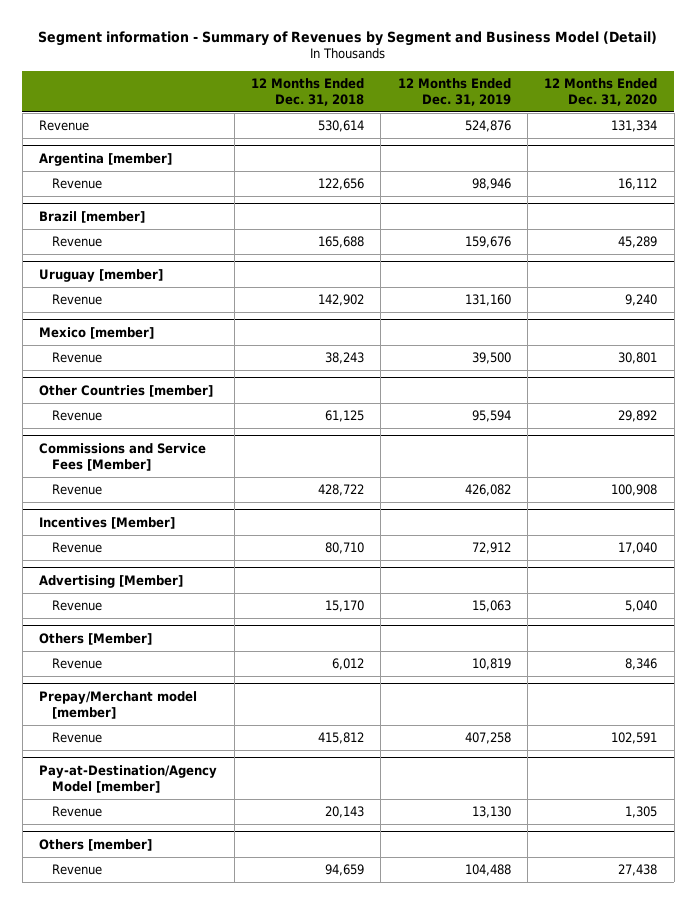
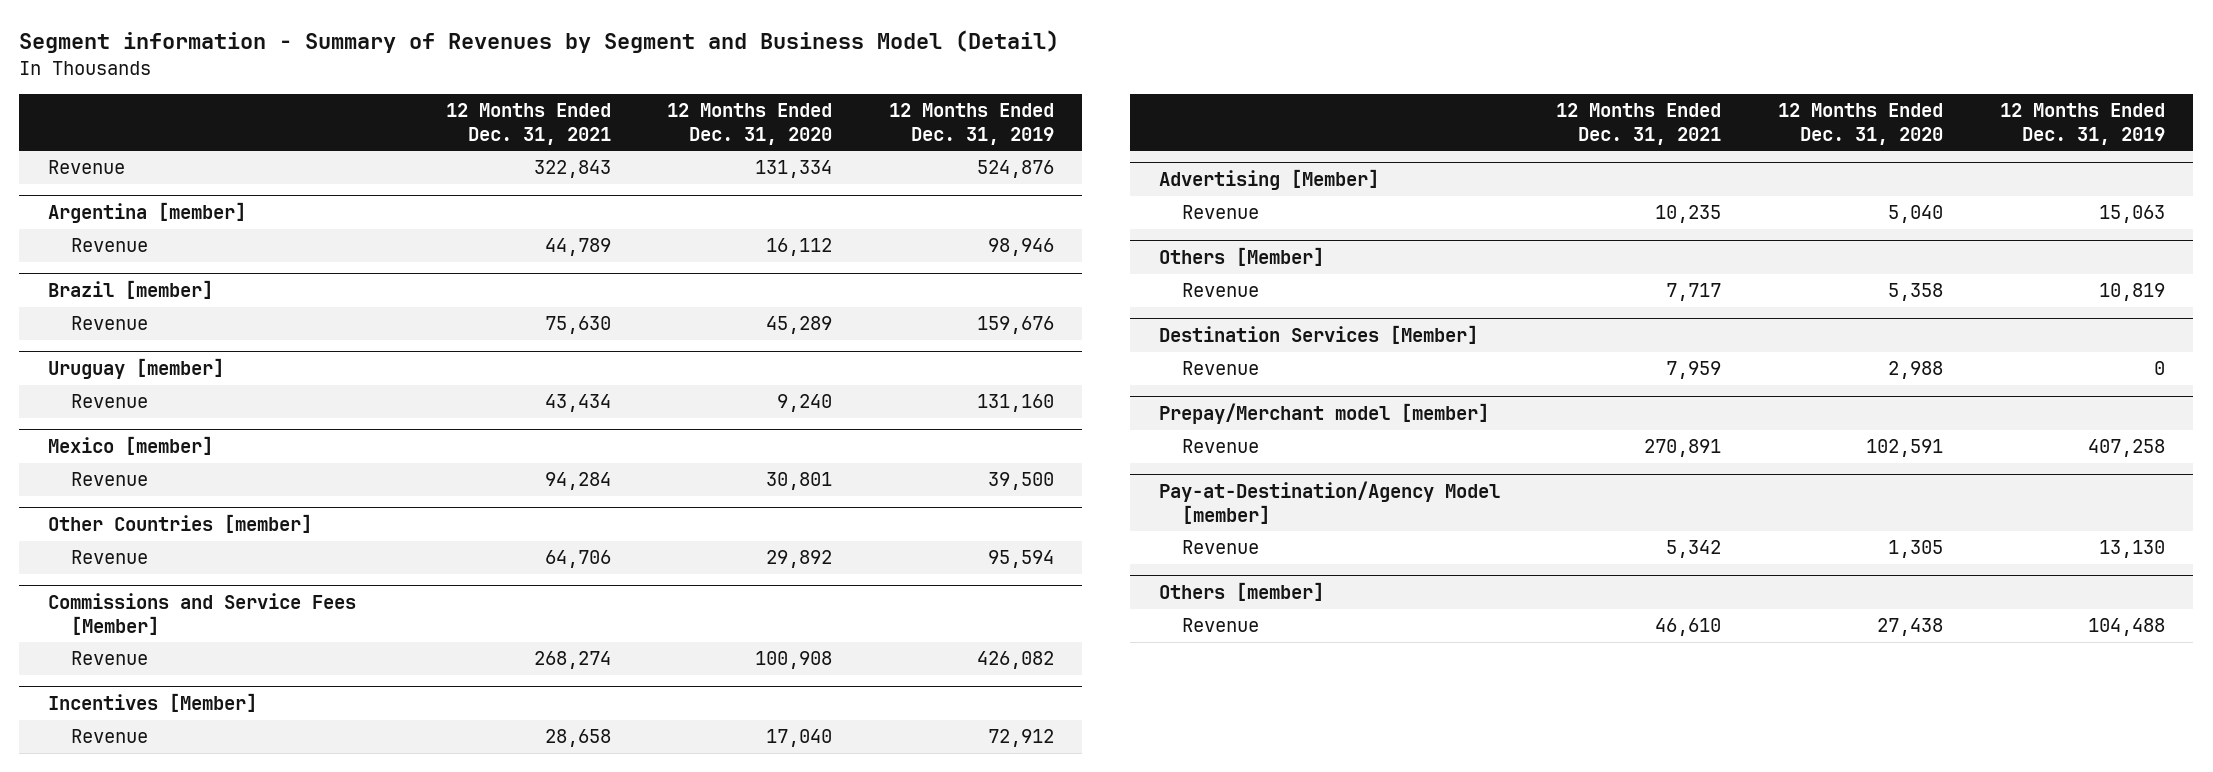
[250,77,364,106] 12 Months Ended Dec. 31, 2018 -> none
none -> [445,103,611,146] 12 Months Ended Dec. 31, 2021
[625,658,658,671] 8,346 -> [1888,283,1944,302] 5,358
none -> [1158,325,1478,345] Destination Services [Member]
none -> [1181,361,1259,376] Revenue

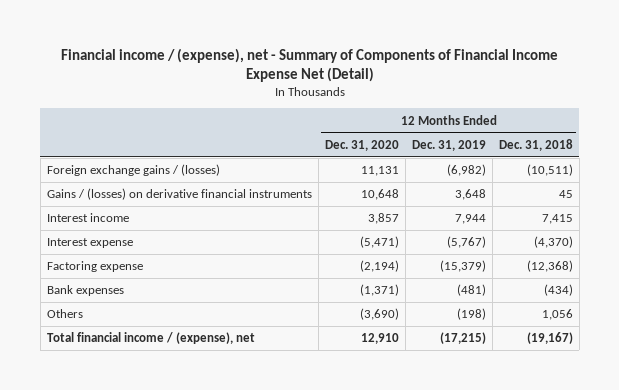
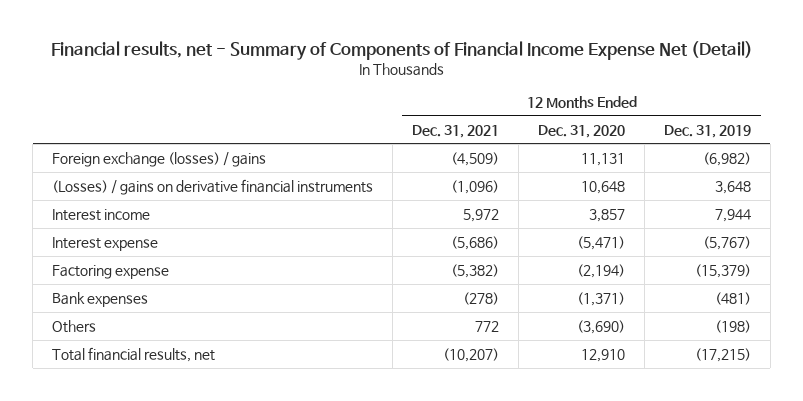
[60,47,558,82] Financial income / (expense), net - Summary of Components of Financial Income Expense Net (Detail) -> [50,40,753,60] Financial results, net - Summary of Components of Financial Income Expense Net (Detail)
[498,138,573,151] Dec. 31, 2018 -> none
none -> [412,124,500,138] Dec. 31, 2021
[46,164,220,177] Foreign exchange gains / (losses) -> [52,151,267,167] Foreign exchange (losses) / gains
[46,188,312,201] Gains / (losses) on derivative financial instruments -> [52,178,374,195] (Losses) / gains on derivative financial instruments
[46,332,255,345] Total financial income / (expense), net -> [52,346,216,362] Total financial results, net

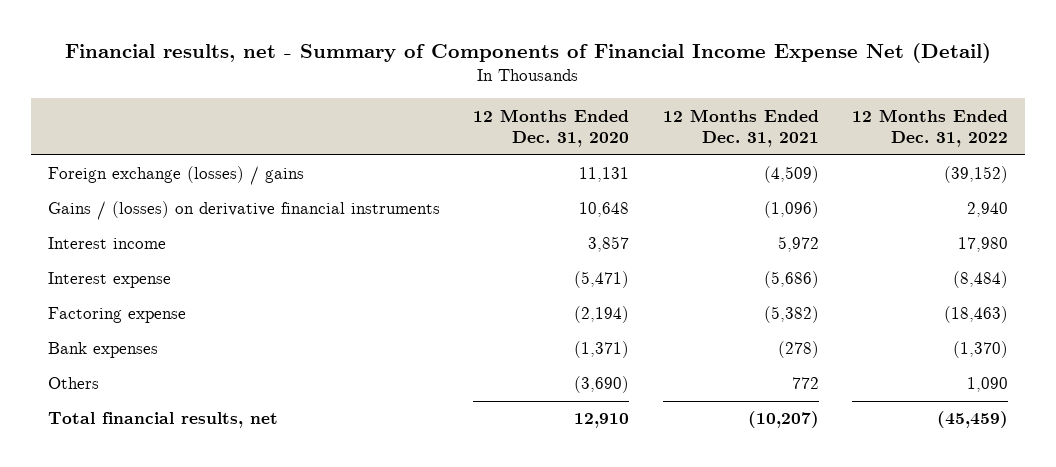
[663,124,751,138] Dec. 31, 2019 -> none
none -> [852,108,1009,148] 12 Months Ended Dec. 31, 2022
[52,178,374,195] (Losses) / gains on derivative financial instruments -> [47,201,440,221] Gains / (losses) on derivative financial instruments

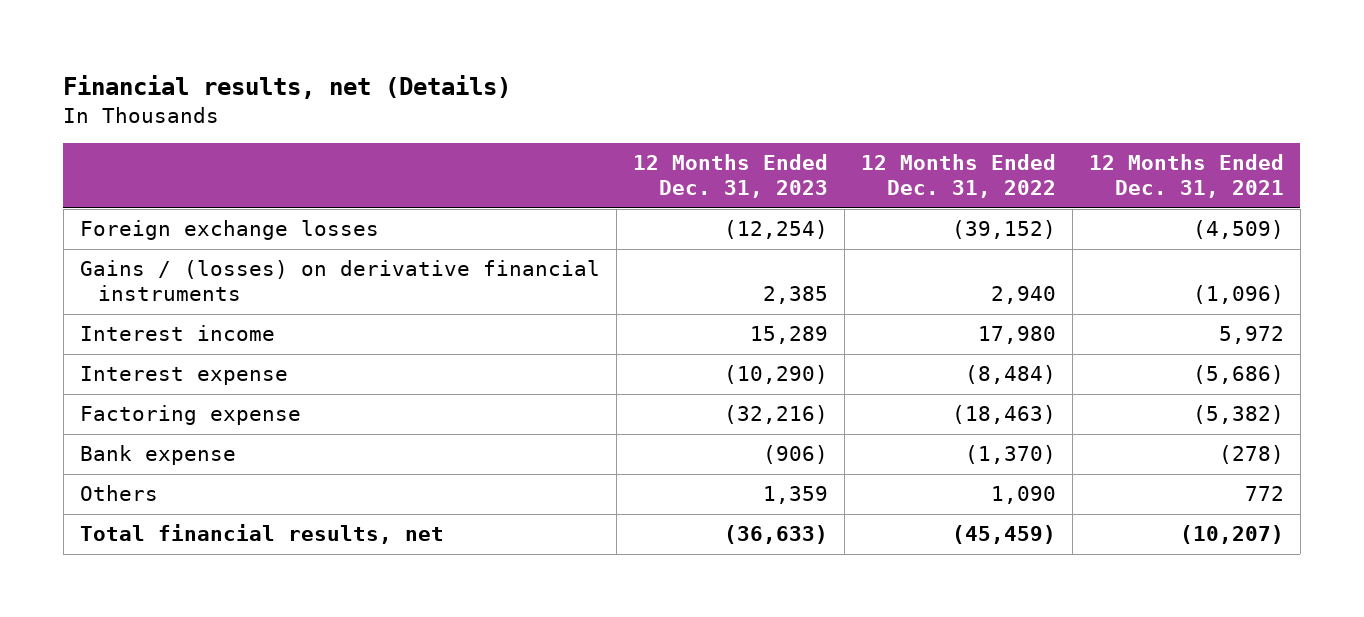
[64,42,991,63] Financial results, net - Summary of Components of Financial Income Expense Net (Detail) -> [63,74,512,99] Financial results, net (Details)
[473,108,630,148] 12 Months Ended Dec. 31, 2020 -> none
none -> [632,154,828,199] 12 Months Ended Dec. 31, 2023
[47,166,304,186] Foreign exchange (losses) / gains -> [79,220,379,241] Foreign exchange losses
[47,342,158,359] Bank expenses -> [79,445,236,466] Bank expense

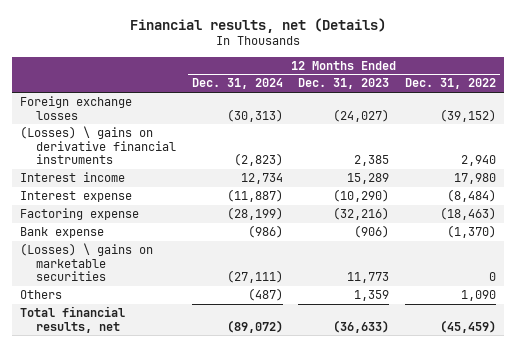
[1088,154,1284,199] 12 Months Ended Dec. 31, 2021 -> none
none -> [191,78,283,90] Dec. 31, 2024
[723,220,828,240] (12,254) -> [333,108,390,122] (24,027)
[79,260,600,302] Gains / (losses) on derivative financial instruments -> [19,125,177,165] (Losses) \ gains on derivative financial instruments
none -> [19,242,153,282] (Losses) \ gains on marketable securities

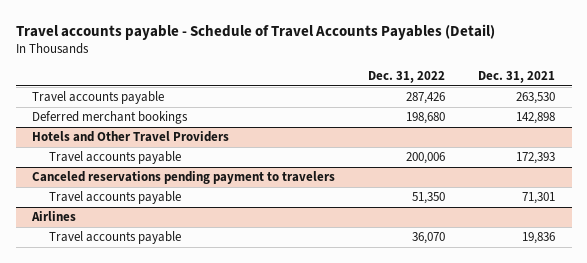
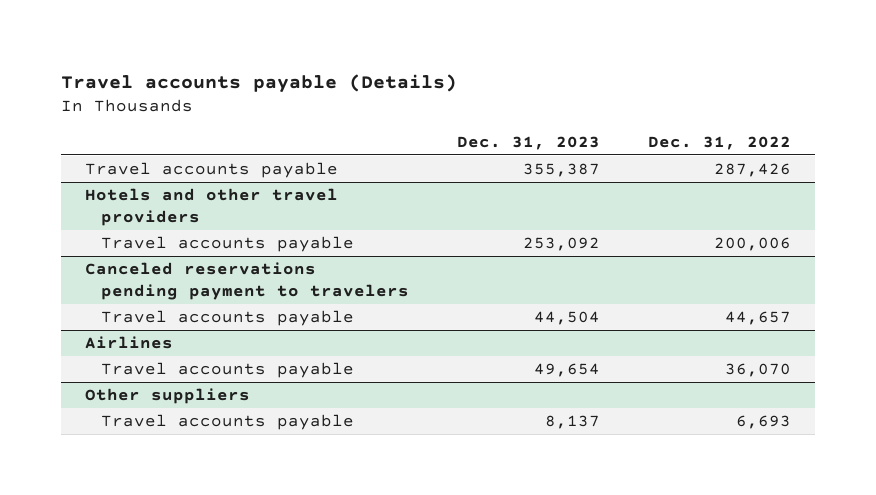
[15,23,495,40] Travel accounts payable - Schedule of Travel Accounts Payables (Detail) -> [60,73,457,93] Travel accounts payable (Details)
[478,71,556,84] Dec. 31, 2021 -> none
none -> [456,135,600,150] Dec. 31, 2023
[32,111,189,125] Deferred merchant bookings -> none
[32,131,230,143] Hotels and Other Travel Providers -> [84,188,338,226] Hotels and other travel providers
[412,192,446,205] 51,350 -> [724,311,791,326] 44,657
none -> [84,388,250,405] Other suppliers
none -> [100,414,354,431] Travel accounts payable

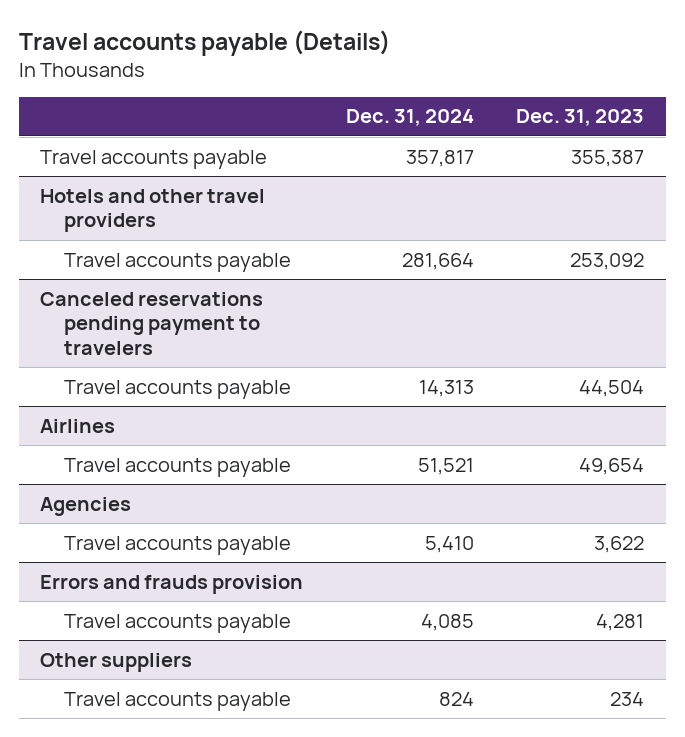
[647,135,791,150] Dec. 31, 2022 -> none
none -> [345,109,474,127] Dec. 31, 2024
none -> [40,496,132,516] Agencies
none -> [63,535,291,555] Travel accounts payable
none -> [40,574,304,594] Errors and frauds provision
none -> [63,613,291,633] Travel accounts payable
[544,415,600,430] 8,137 -> [610,691,645,706] 234

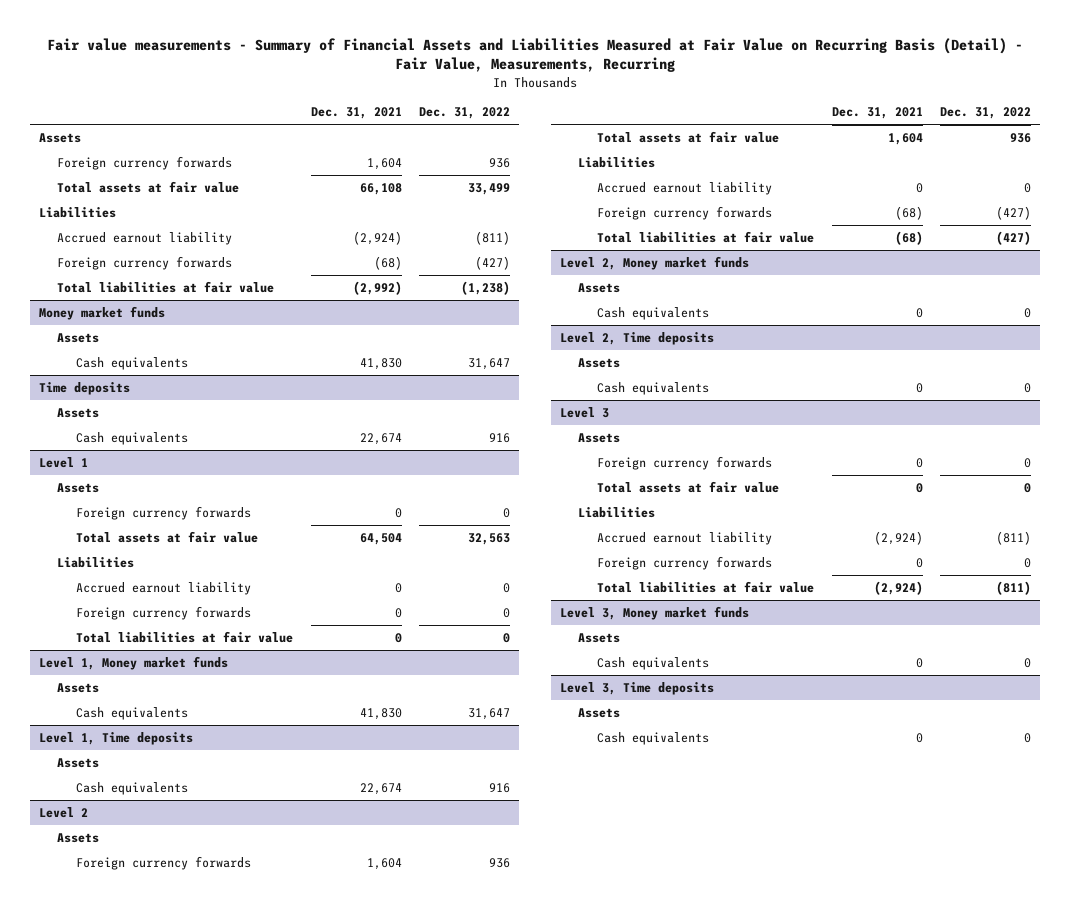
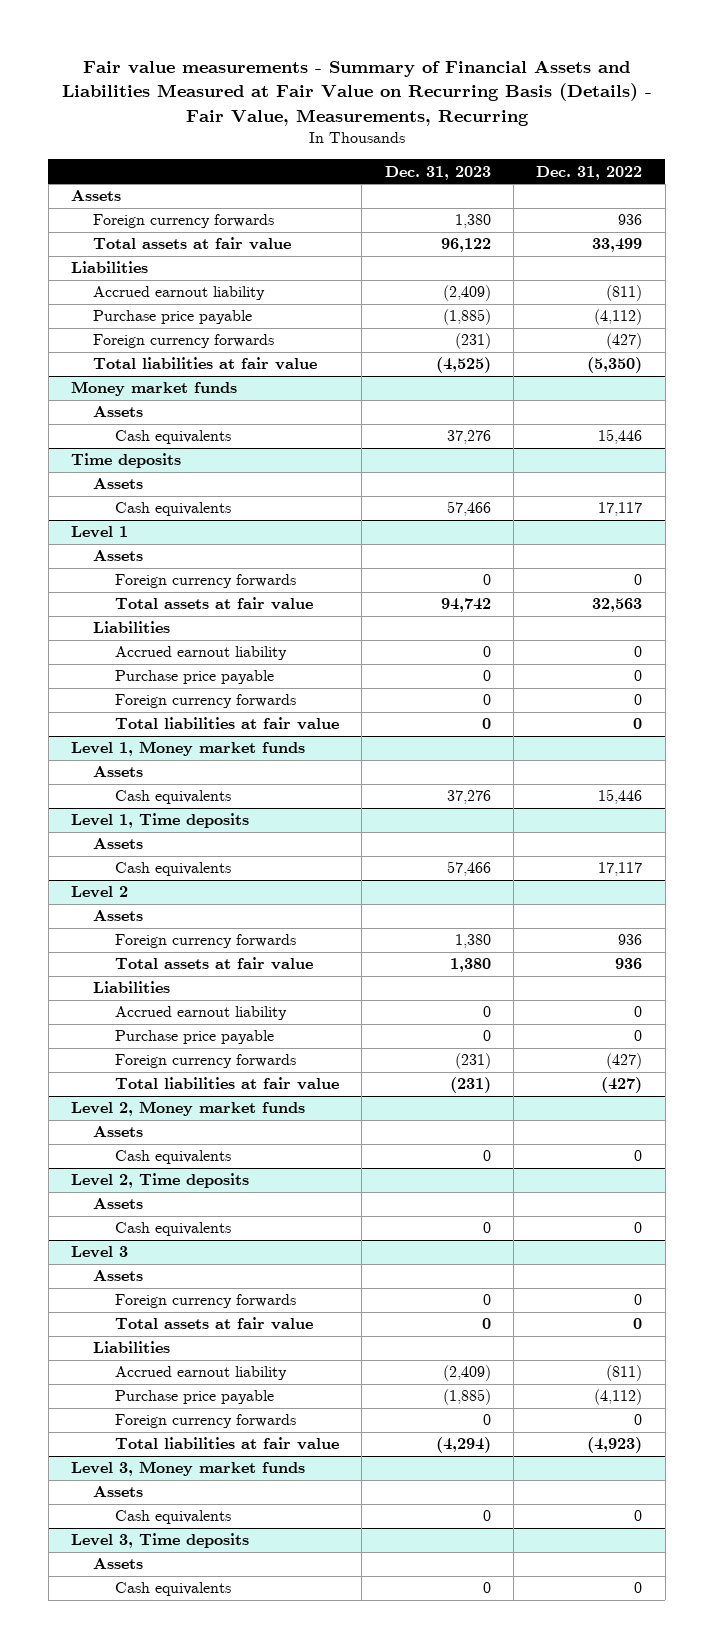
[47,37,1024,73] Fair value measurements - Summary of Financial Assets and Liabilities Measured at Fair Value on Recurring Basis (Detail) - Fair Value, Measurements, Recurring -> [61,59,652,126] Fair value measurements - Summary of Financial Assets and Liabilities Measured at Fair Value on Recurring Basis (Details) - Fair Value, Measurements, Recurring
[310,107,402,120] Dec. 31, 2021 -> none
none -> [384,165,491,180] Dec. 31, 2023
none -> [92,310,252,325] Purchase price payable
[461,280,511,295] (1,238) -> [587,357,643,374] (5,350)
[468,357,511,370] 31,647 -> [598,429,643,445] 15,446
[489,432,511,443] 916 -> [598,502,643,517] 17,117
none -> [114,670,274,685] Purchase price payable
[468,707,511,720] 31,647 -> [598,789,643,805] 15,446
[489,782,511,793] 916 -> [598,862,643,877] 17,117
none -> [114,1030,274,1045] Purchase price payable
none -> [114,1390,274,1405] Purchase price payable
[996,580,1032,595] (811) -> [587,1437,643,1454] (4,923)

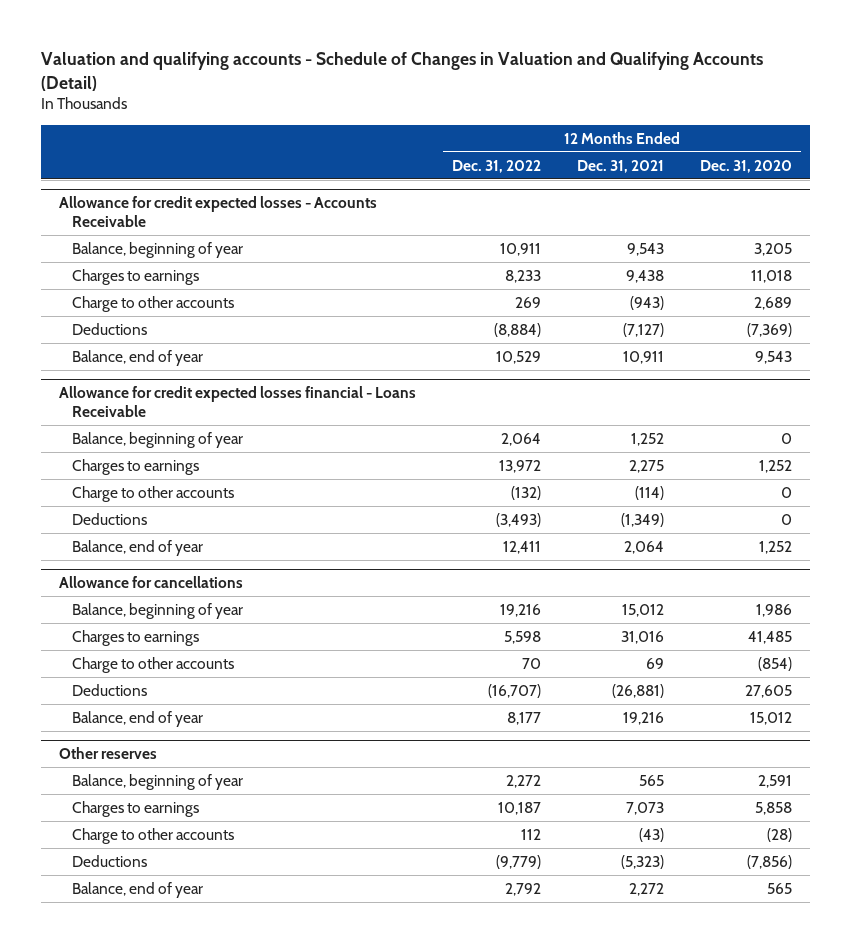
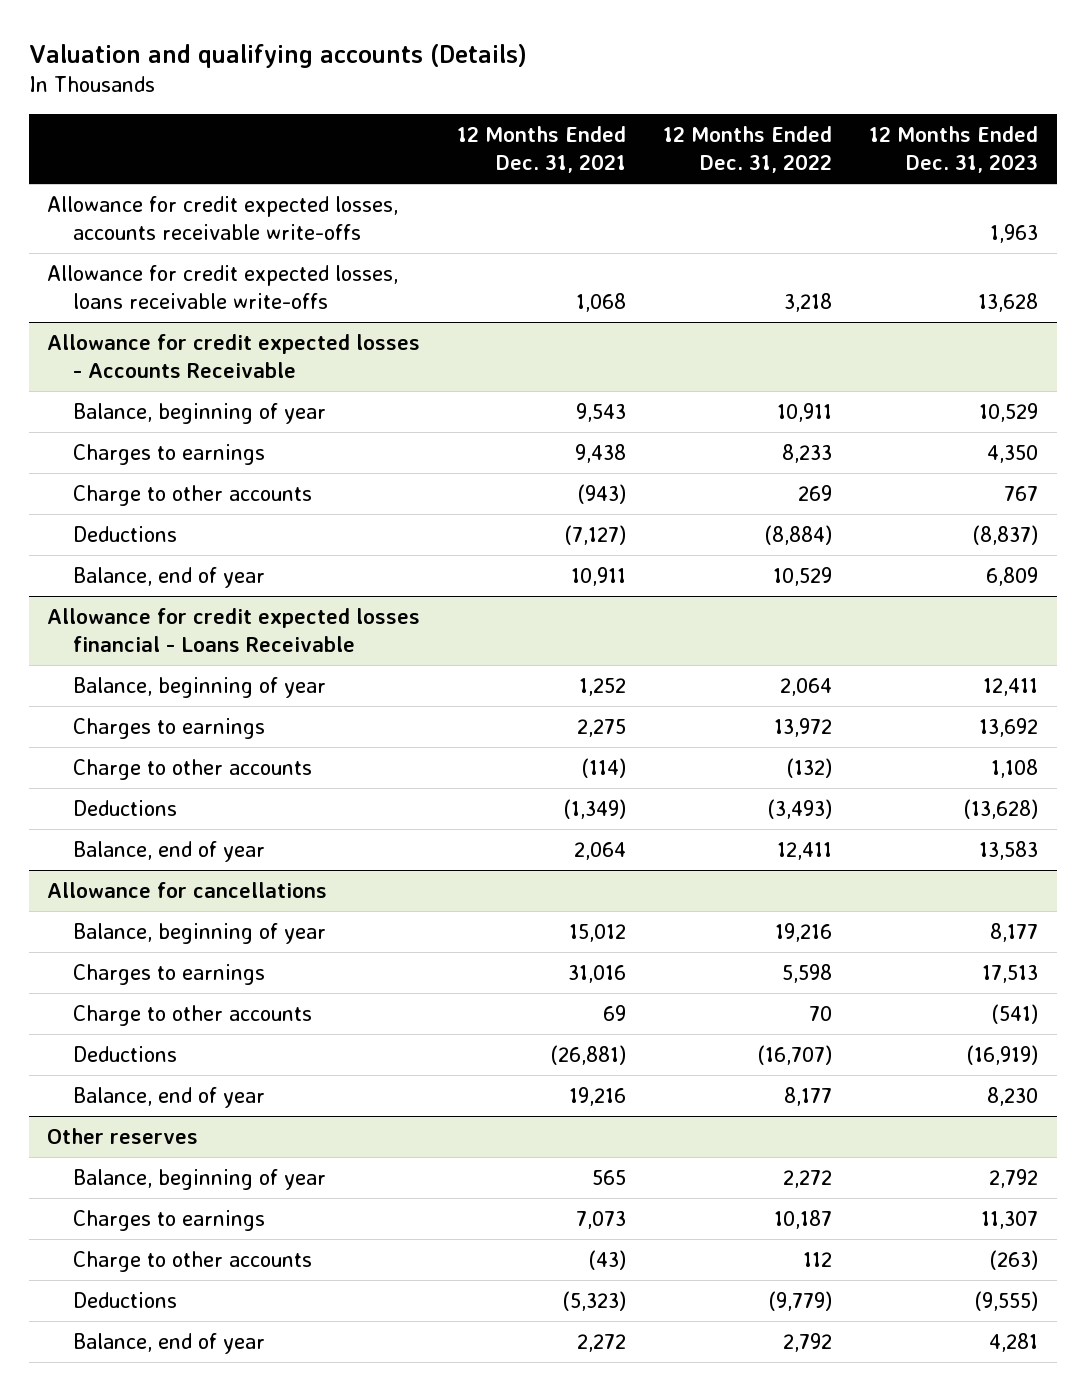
[41,52,764,91] Valuation and qualifying accounts - Schedule of Changes in Valuation and Qualifying Accounts (Detail) -> [28,43,527,68] Valuation and qualifying accounts (Details)
[699,159,792,173] Dec. 31, 2020 -> none
none -> [869,126,1039,174] 12 Months Ended Dec. 31, 2023
none -> [47,195,399,241] Allowance for credit expected losses, accounts receivable write-offs
none -> [47,264,399,310] Allowance for credit expected losses, loans receivable write-offs

